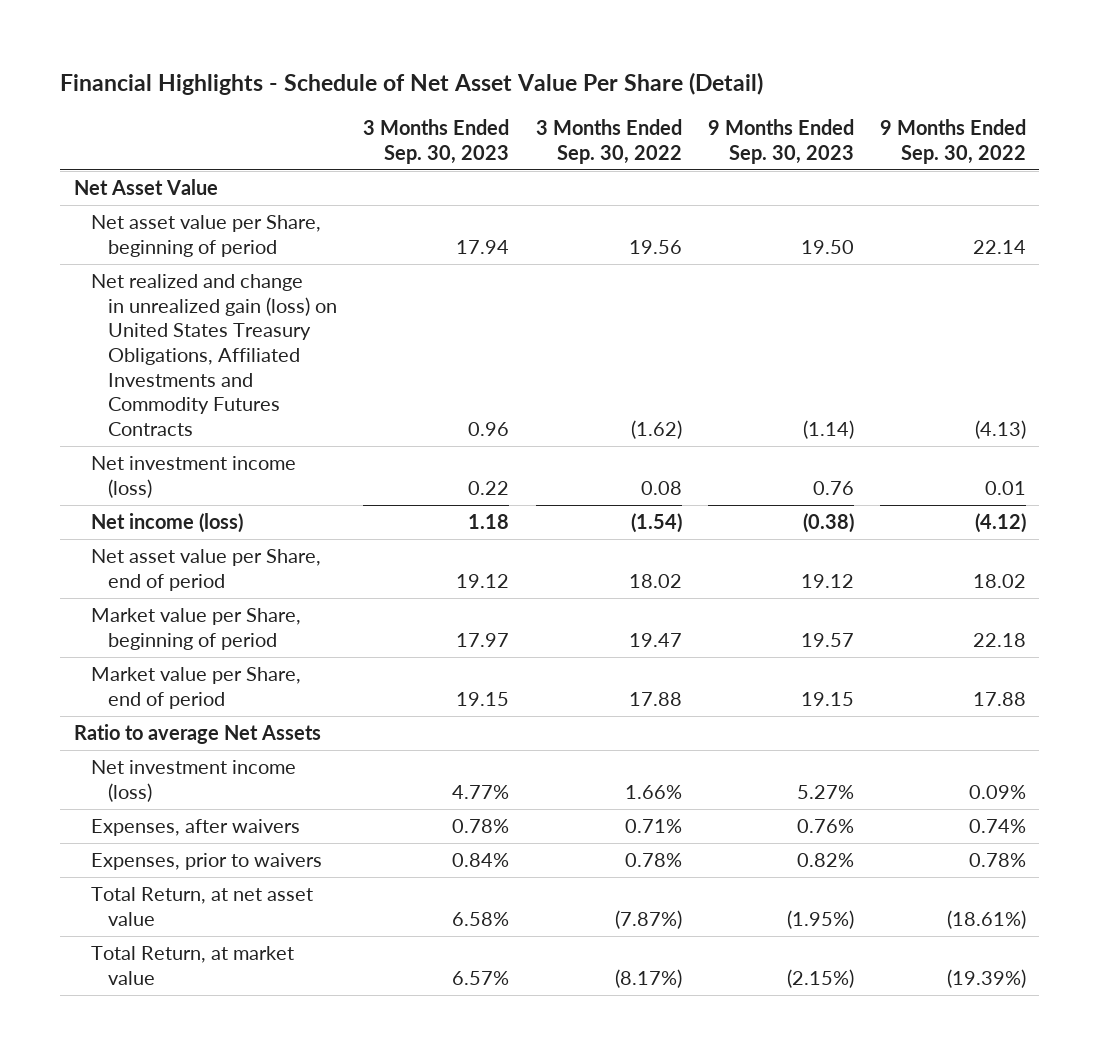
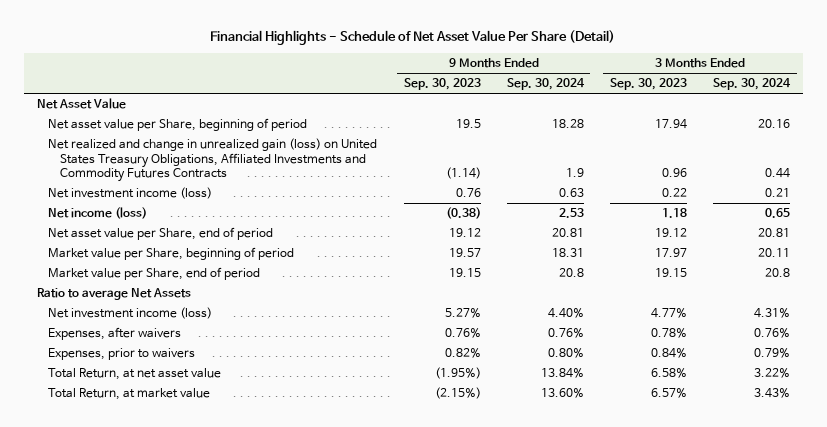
[535,118,682,164] 3 Months Ended Sep. 30, 2022 -> none
[880,118,1027,164] 9 Months Ended Sep. 30, 2022 -> none
none -> [506,78,585,91] Sep. 30, 2024
none -> [713,78,792,91] Sep. 30, 2024
[800,239,854,254] 19.50 -> [455,119,481,129] 19.5

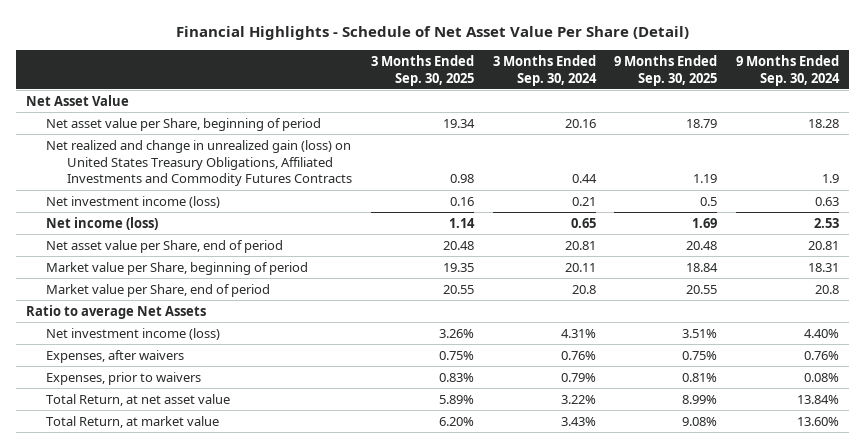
[403,78,481,91] Sep. 30, 2023 -> none
[609,78,687,91] Sep. 30, 2023 -> none
none -> [370,54,474,86] 3 Months Ended Sep. 30, 2025
none -> [614,54,718,86] 9 Months Ended Sep. 30, 2025
[547,348,584,359] 0.80% -> [804,372,840,382] 0.08%

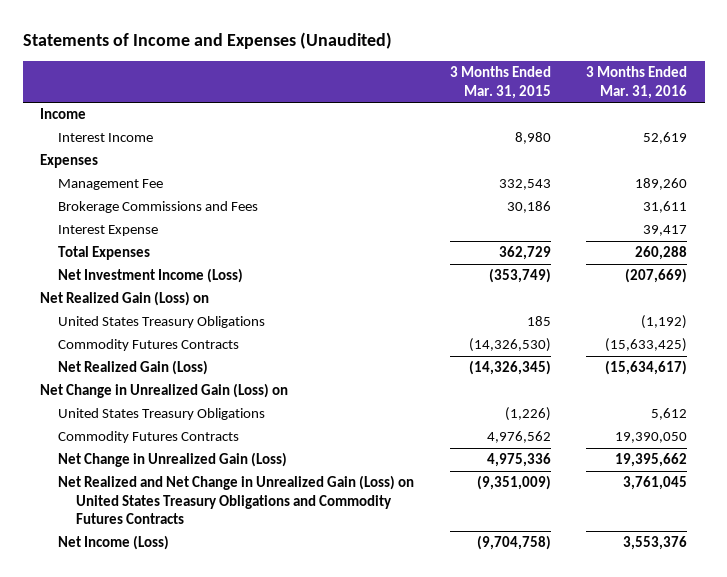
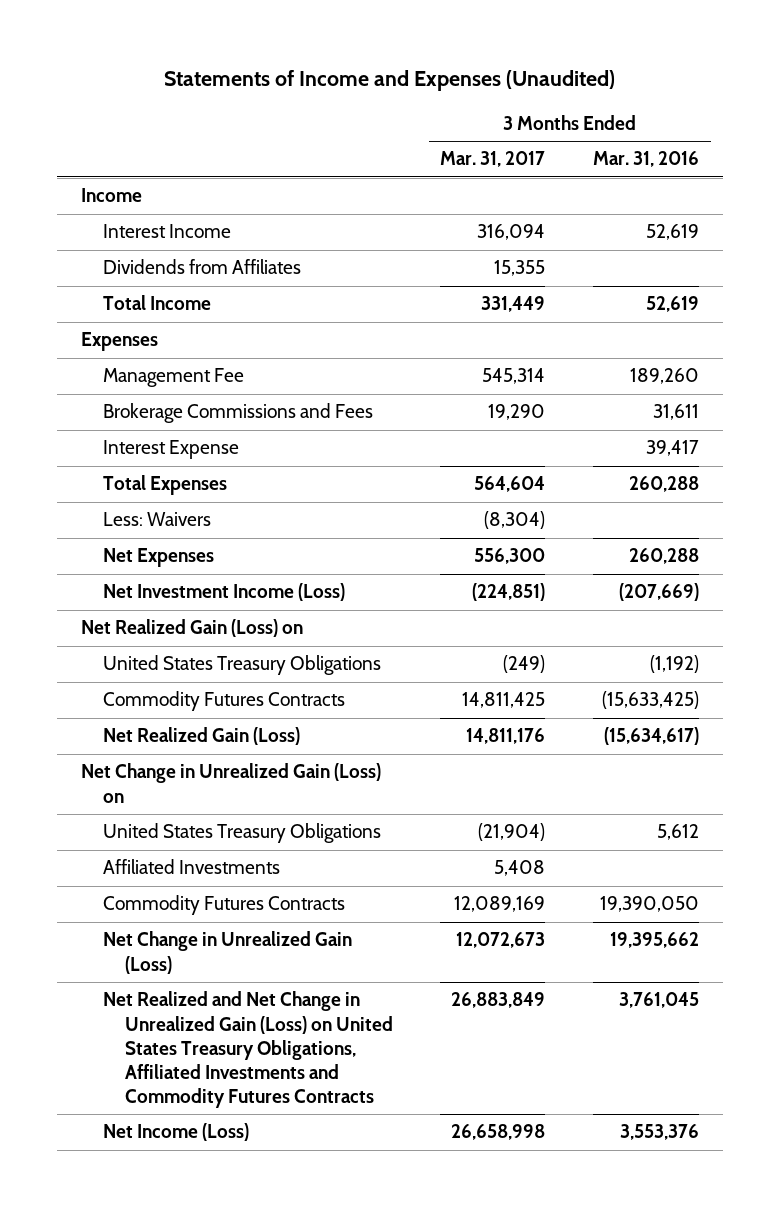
[449,66,551,99] 3 Months Ended Mar. 31, 2015 -> none
none -> [440,151,546,168] Mar. 31, 2017
none -> [102,259,301,275] Dividends from Affiliates
none -> [102,295,211,311] Total Income
none -> [102,512,211,527] Less: Waivers
none -> [102,548,214,568] Net Expenses
none -> [102,859,280,875] Affiliated Investments
[57,475,414,525] Net Realized and Net Change in Unrealized Gain (Loss) on United States Treasury Obligations and Commodity Futures Contracts -> [102,991,393,1108] Net Realized and Net Change in Unrealized Gain (Loss) on United States Treasury Obligations, Affiliated Investments and Commodity Futures Contracts

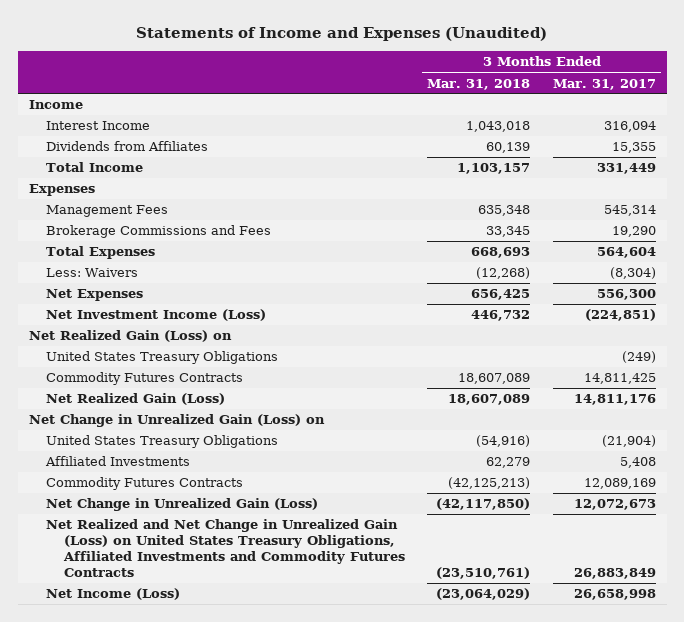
[592,151,699,168] Mar. 31, 2016 -> none
none -> [427,78,531,90] Mar. 31, 2018
[102,368,244,388] Management Fee -> [46,205,169,218] Management Fees
[102,440,239,460] Interest Expense -> none

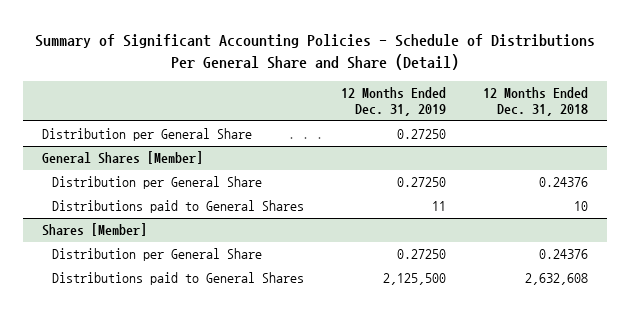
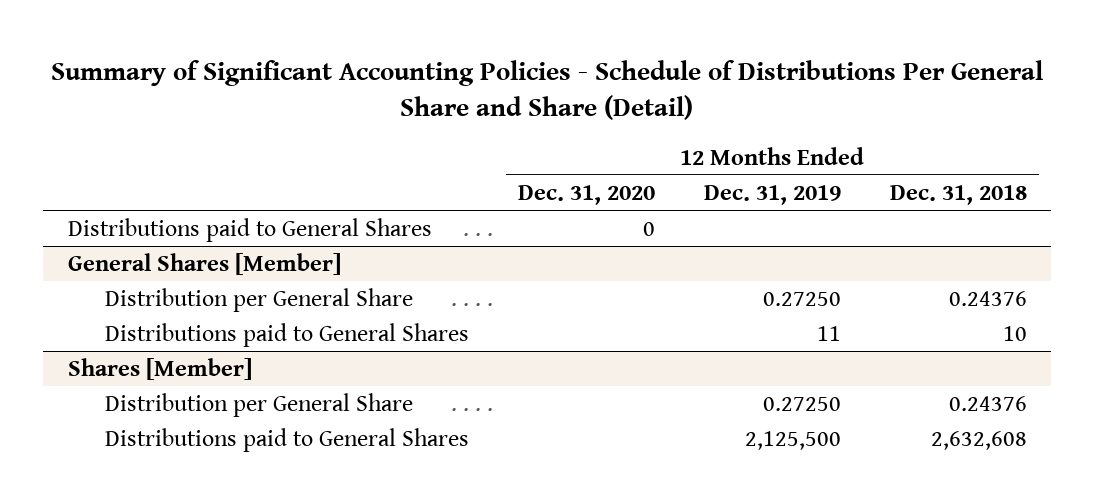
none -> [517,184,655,205] Dec. 31, 2020
[41,128,252,142] Distribution per General Share -> none
none -> [67,217,432,242] Distributions paid to General Shares

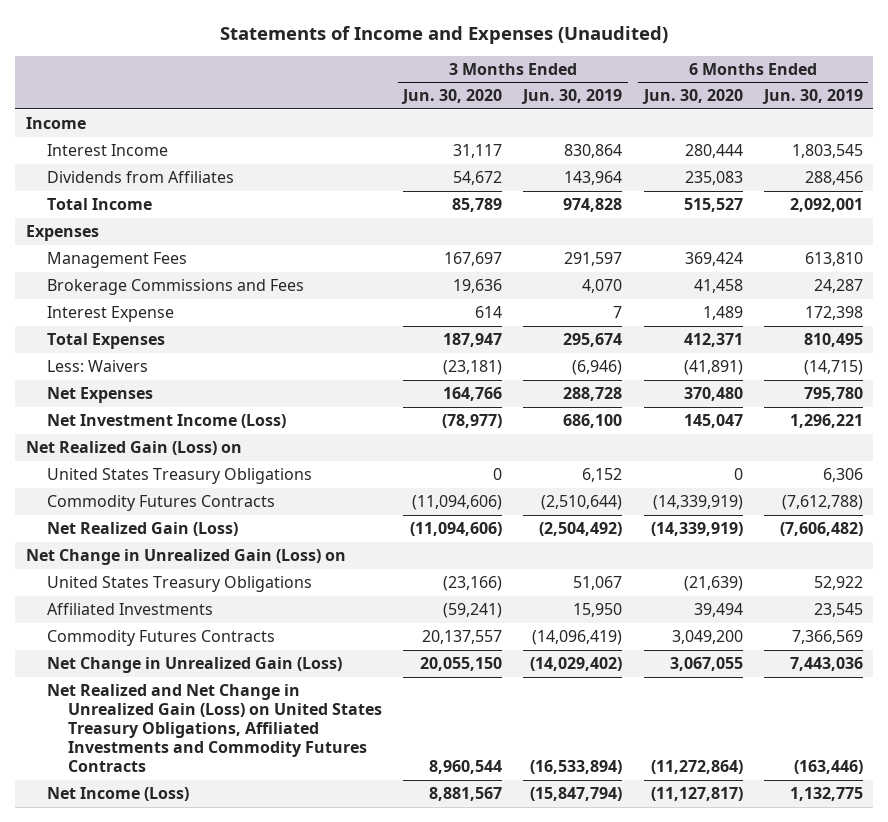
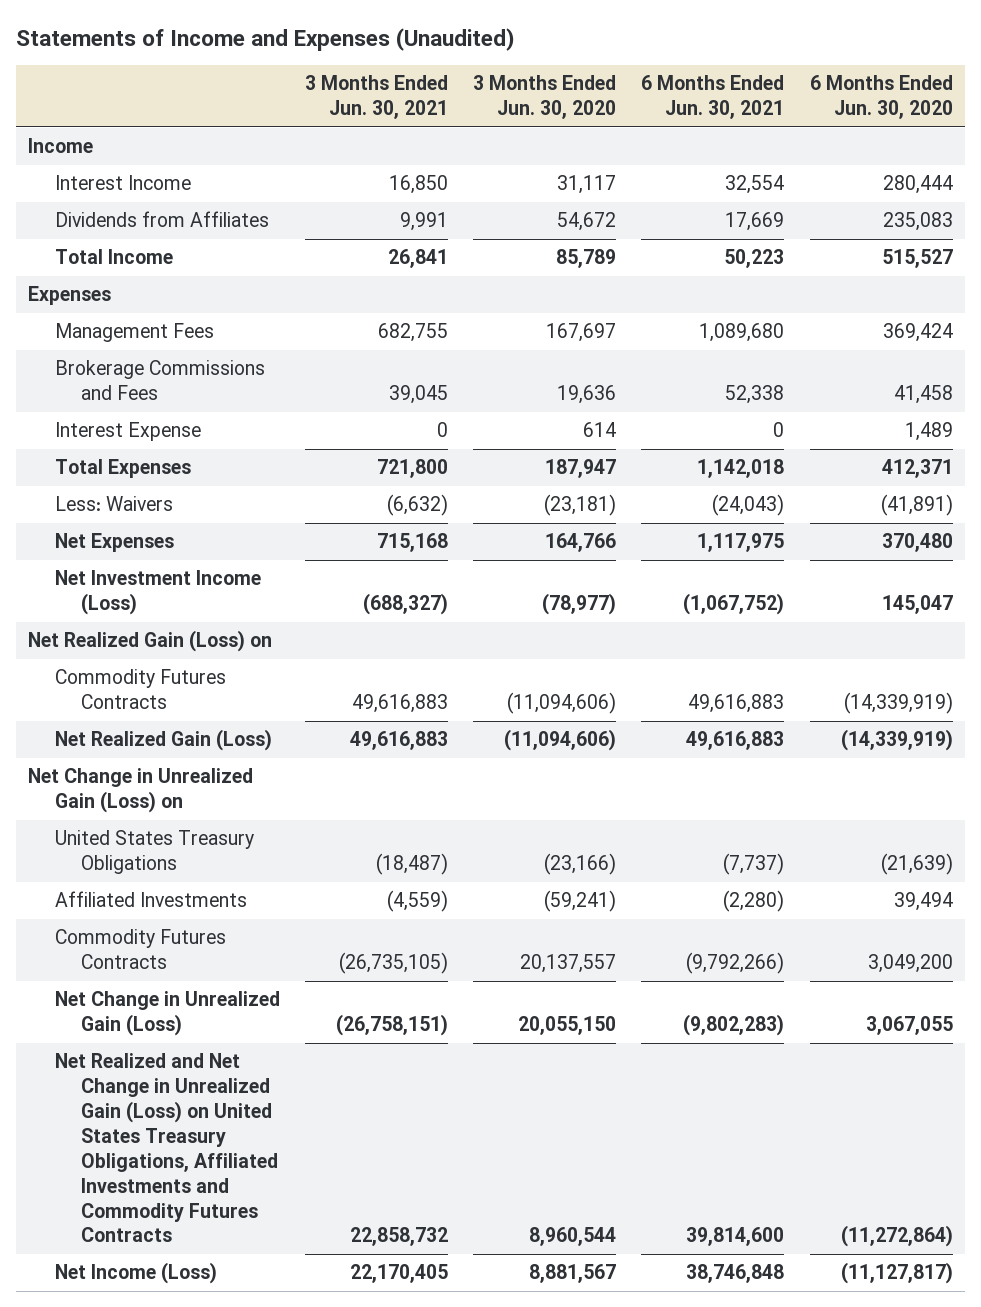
[521,89,623,105] Jun. 30, 2019 -> none
[761,89,863,105] Jun. 30, 2019 -> none
none -> [304,75,448,120] 3 Months Ended Jun. 30, 2021
none -> [641,75,785,120] 6 Months Ended Jun. 30, 2021
[46,468,312,485] United States Treasury Obligations -> none

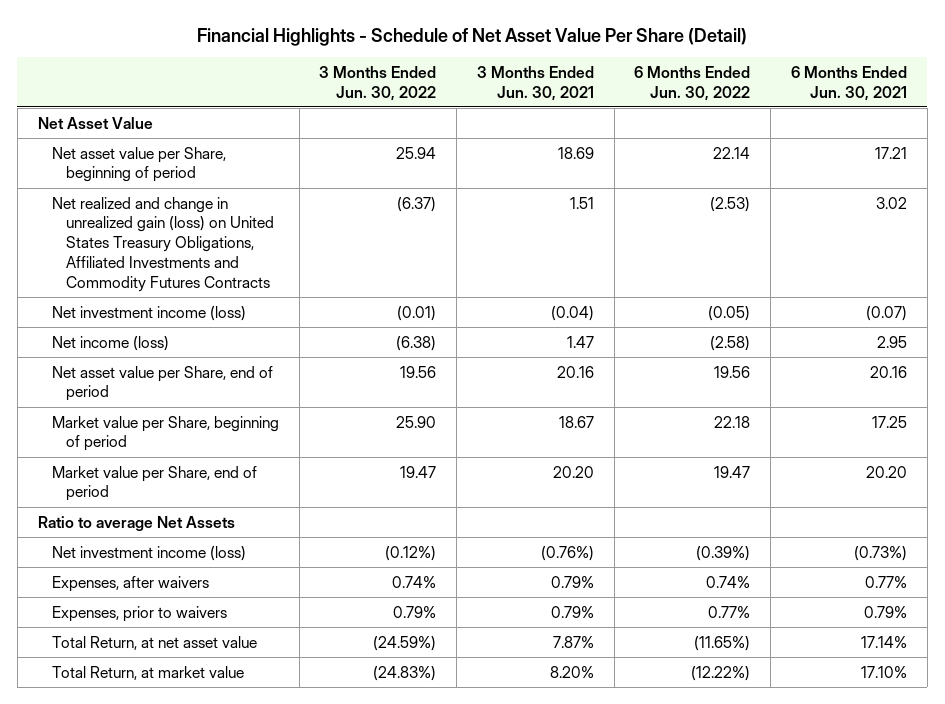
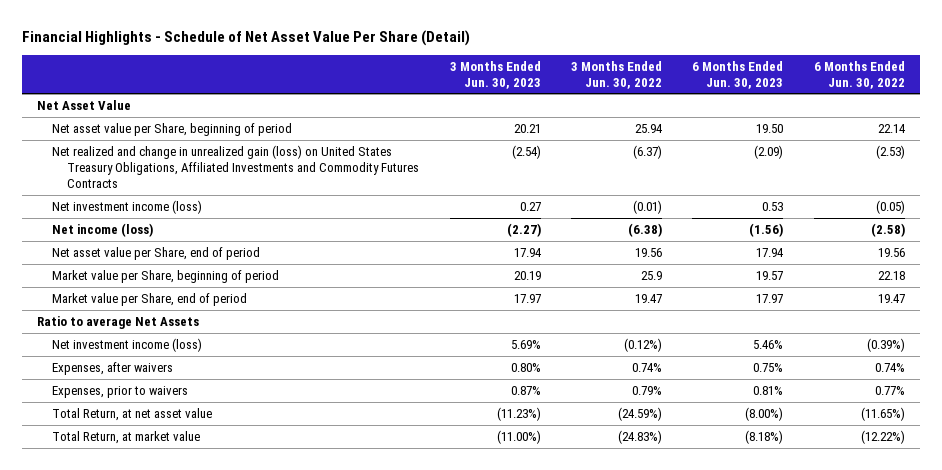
[476,65,594,101] 3 Months Ended Jun. 30, 2021 -> none
[791,65,908,101] 6 Months Ended Jun. 30, 2021 -> none
none -> [449,60,541,89] 3 Months Ended Jun. 30, 2023
none -> [692,60,784,89] 6 Months Ended Jun. 30, 2023
[396,415,437,428] 25.90 -> [641,271,663,281] 25.9

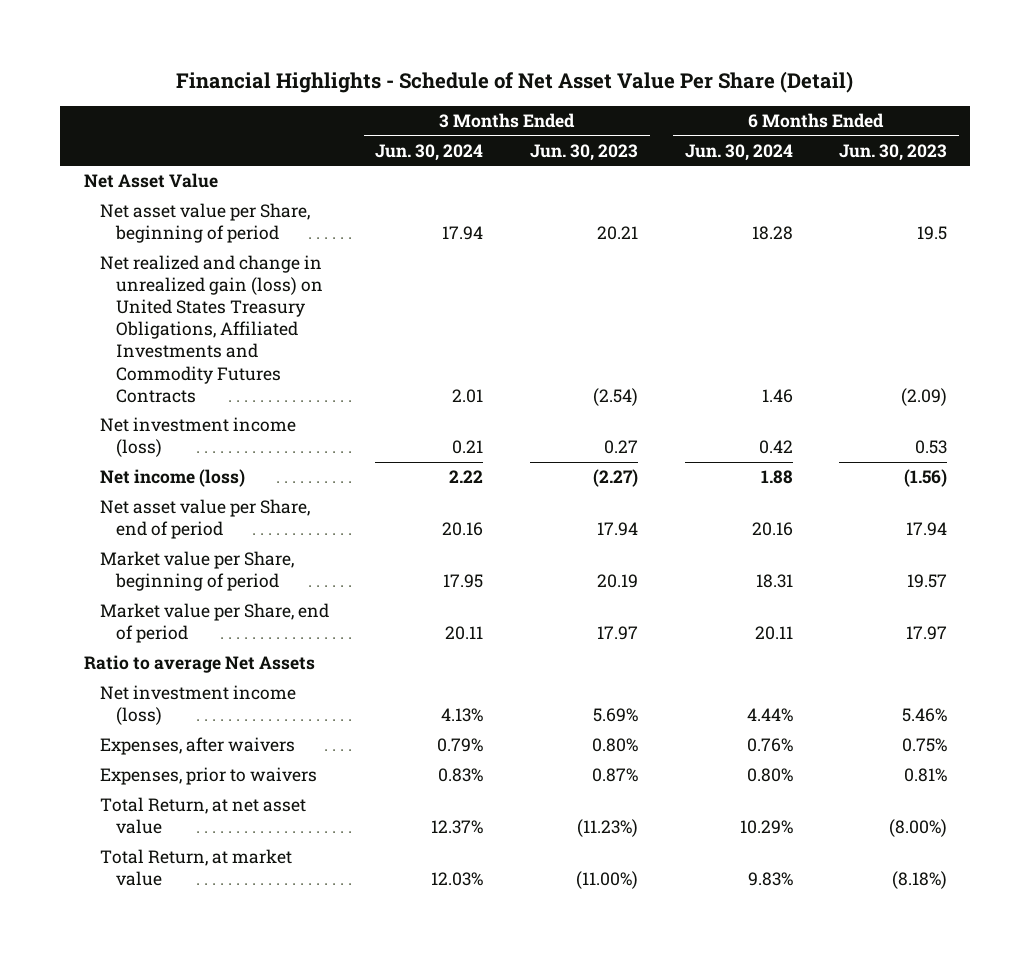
[571,60,663,89] 3 Months Ended Jun. 30, 2022 -> none
[813,60,905,89] 6 Months Ended Jun. 30, 2022 -> none
none -> [375,143,484,161] Jun. 30, 2024
none -> [684,143,793,161] Jun. 30, 2024
[756,124,784,134] 19.50 -> [917,226,948,241] 19.5

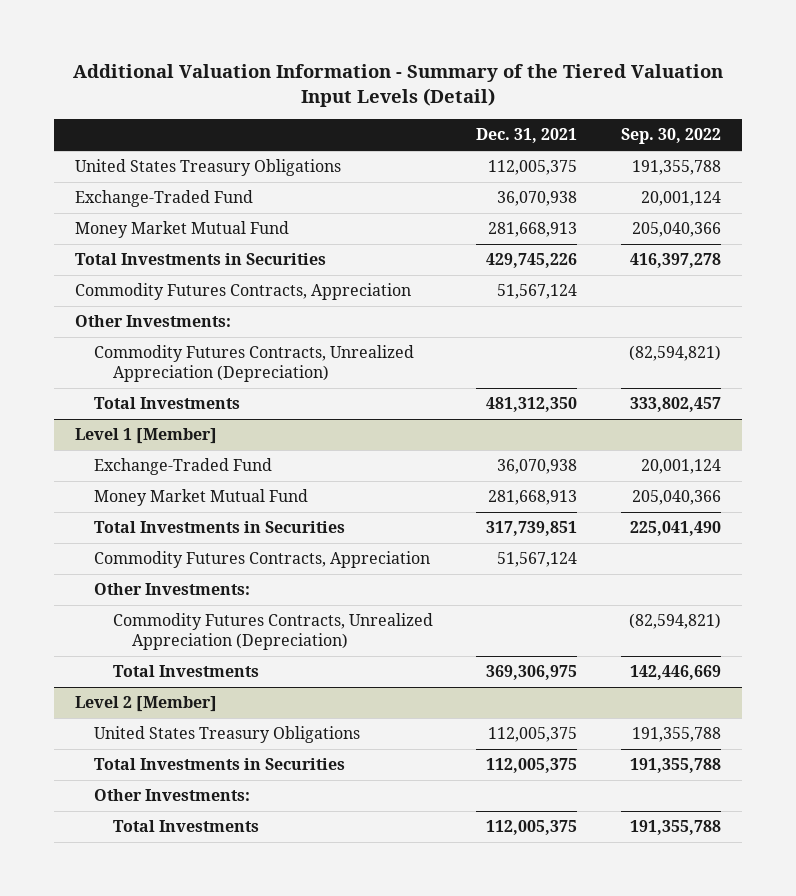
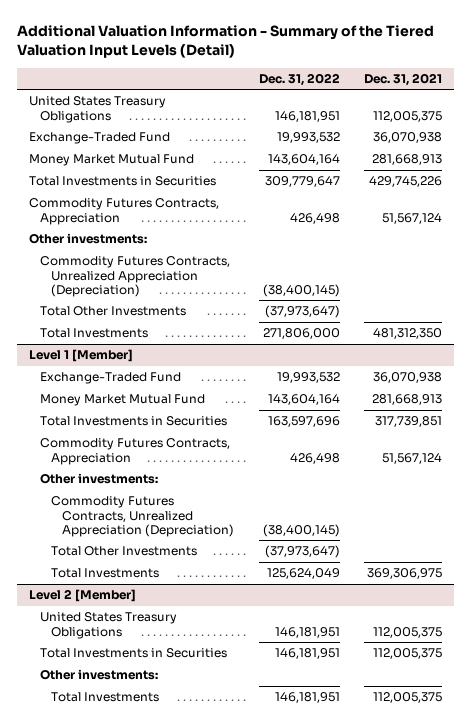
[620,128,721,145] Sep. 30, 2022 -> none
none -> [258,73,340,87] Dec. 31, 2022
[75,315,232,328] Other Investments: -> [29,233,148,245] Other investments:
none -> [40,306,187,317] Total Other Investments
[94,583,251,596] Other Investments: -> [40,473,159,485] Other investments:
none -> [51,546,198,557] Total Other Investments
[94,789,251,802] Other Investments: -> [40,669,159,681] Other investments:

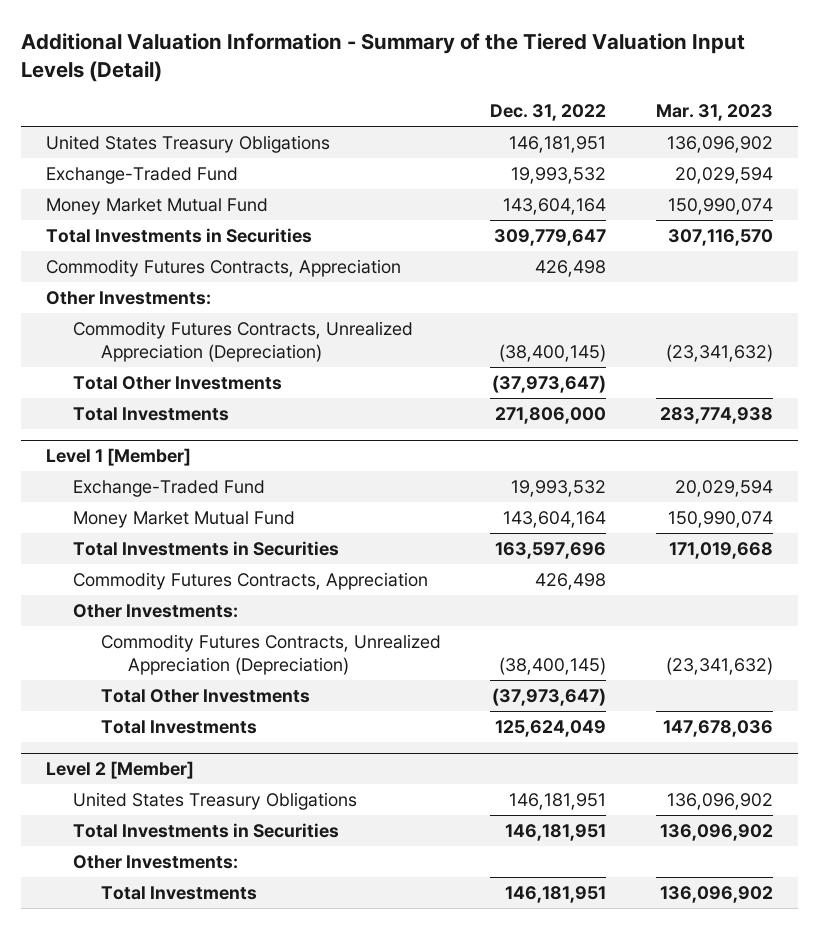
[363,73,442,87] Dec. 31, 2021 -> none
none -> [656,104,774,122] Mar. 31, 2023
[29,233,148,245] Other investments: -> [45,290,211,305] Other Investments:
[40,473,159,485] Other investments: -> [73,603,239,618] Other Investments:
[40,669,159,681] Other investments: -> [73,854,239,869] Other Investments:

